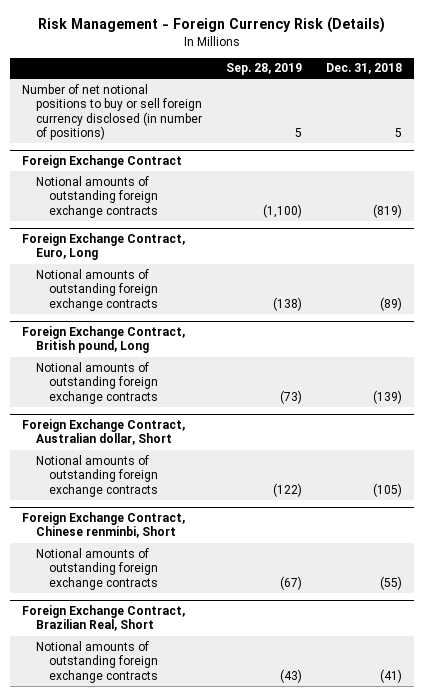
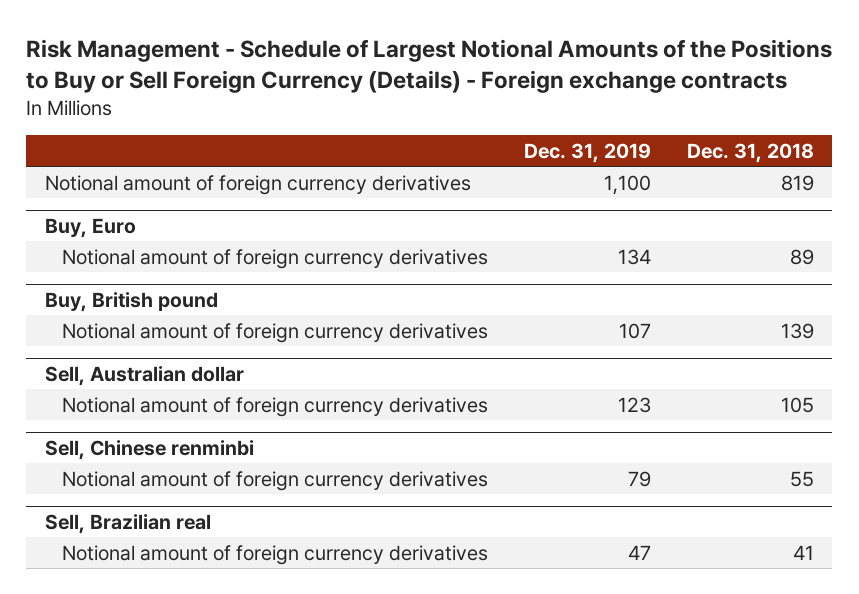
[37,17,385,34] Risk Management - Foreign Currency Risk (Details) -> [26,39,833,94] Risk Management - Schedule of Largest Notional Amounts of the Positions to Buy or Sell Foreign Currency (Details) - Foreign exchange contracts
[225,63,302,76] Sep. 28, 2019 -> none
none -> [523,142,651,163] Dec. 31, 2019
[22,83,202,141] Number of net notional positions to buy or sell foreign currency disclosed (in number of positions) -> none
[22,154,183,168] Foreign Exchange Contract -> none
[22,232,186,261] Foreign Exchange Contract, Euro, Long -> none
[22,325,186,354] Foreign Exchange Contract, British pound, Long -> none
[22,418,186,446] Foreign Exchange Contract, Australian dollar, Short -> none
[22,511,186,539] Foreign Exchange Contract, Chinese renminbi, Short -> none
[22,604,186,632] Foreign Exchange Contract, Brazilian Real, Short -> none
[35,175,158,218] Notional amounts of outstanding foreign exchange contracts -> [44,174,471,195] Notional amount of foreign currency derivatives
[372,203,402,218] (819) -> [781,174,815,191] 819
none -> [44,217,136,238] Buy, Euro
[35,268,158,311] Notional amounts of outstanding foreign exchange contracts -> [61,248,488,269] Notional amount of foreign currency derivatives
[379,296,402,311] (89) -> [790,248,815,265] 89
none -> [44,291,218,312] Buy, British pound
[35,361,158,404] Notional amounts of outstanding foreign exchange contracts -> [61,322,488,343] Notional amount of foreign currency derivatives
[372,389,402,404] (139) -> [781,322,815,339] 139
none -> [44,365,244,386] Sell, Australian dollar
[35,454,158,497] Notional amounts of outstanding foreign exchange contracts -> [61,396,488,417] Notional amount of foreign currency derivatives
[372,482,402,497] (105) -> [781,396,815,413] 105
none -> [44,439,254,460] Sell, Chinese renminbi
[35,547,158,590] Notional amounts of outstanding foreign exchange contracts -> [61,470,488,491] Notional amount of foreign currency derivatives
[379,575,402,590] (55) -> [790,470,815,487] 55
none -> [44,513,211,534] Sell, Brazilian real
[35,640,158,683] Notional amounts of outstanding foreign exchange contracts -> [61,544,488,565] Notional amount of foreign currency derivatives
[379,668,402,683] (41) -> [793,544,815,560] 41

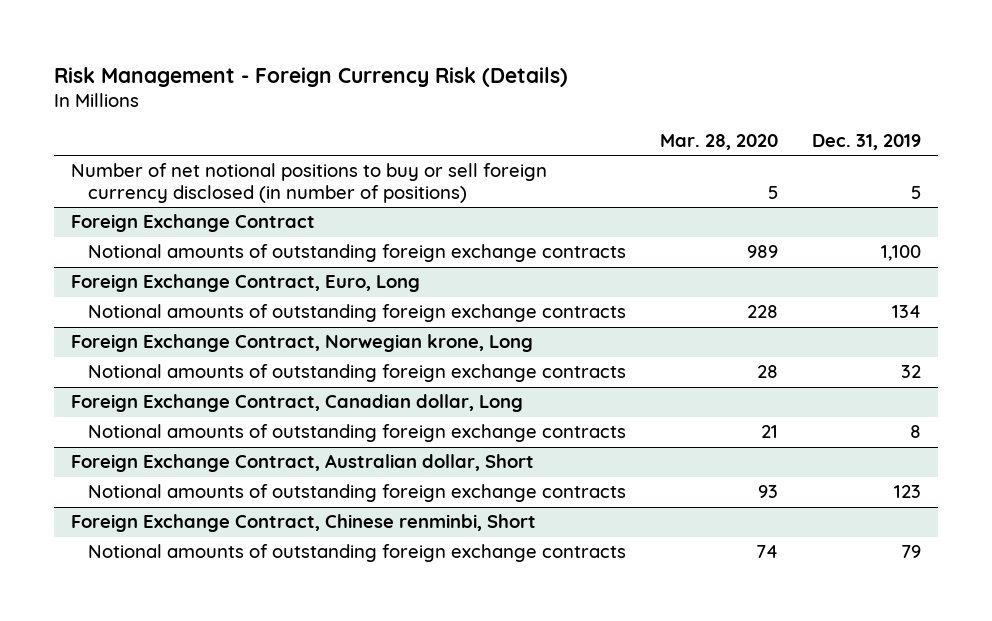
[26,39,833,94] Risk Management - Schedule of Largest Notional Amounts of the Positions to Buy or Sell Foreign Currency (Details) - Foreign exchange contracts -> [54,66,569,87] Risk Management - Foreign Currency Risk (Details)
[687,142,815,163] Dec. 31, 2018 -> none
none -> [659,134,778,151] Mar. 28, 2020
[44,217,136,238] Buy, Euro -> none
[44,291,218,312] Buy, British pound -> none
[44,365,244,386] Sell, Australian dollar -> none
[44,439,254,460] Sell, Chinese renminbi -> none
[44,513,211,534] Sell, Brazilian real -> none
none -> [71,163,548,203] Number of net notional positions to buy or sell foreign currency disclosed (in number of positions)
none -> [71,214,316,233] Foreign Exchange Contract
[44,174,471,195] Notional amount of foreign currency derivatives -> [87,244,626,263] Notional amounts of outstanding foreign exchange contracts
none -> [71,274,421,293] Foreign Exchange Contract, Euro, Long
[61,248,488,269] Notional amount of foreign currency derivatives -> [87,304,626,323] Notional amounts of outstanding foreign exchange contracts
none -> [71,334,534,353] Foreign Exchange Contract, Norwegian krone, Long
[61,322,488,343] Notional amount of foreign currency derivatives -> [87,364,626,383] Notional amounts of outstanding foreign exchange contracts
[618,322,651,339] 107 -> [901,365,922,379] 32
none -> [71,394,524,413] Foreign Exchange Contract, Canadian dollar, Long
[61,396,488,417] Notional amount of foreign currency derivatives -> [87,424,626,443] Notional amounts of outstanding foreign exchange contracts
[617,396,651,413] 123 -> [910,425,922,439] 8
none -> [71,454,535,473] Foreign Exchange Contract, Australian dollar, Short
[61,470,488,491] Notional amount of foreign currency derivatives -> [87,484,626,503] Notional amounts of outstanding foreign exchange contracts
[627,470,651,487] 79 -> [894,485,922,499] 123
none -> [71,514,537,533] Foreign Exchange Contract, Chinese renminbi, Short
[61,544,488,565] Notional amount of foreign currency derivatives -> [87,544,626,563] Notional amounts of outstanding foreign exchange contracts
[627,544,651,560] 47 -> [901,545,922,559] 79

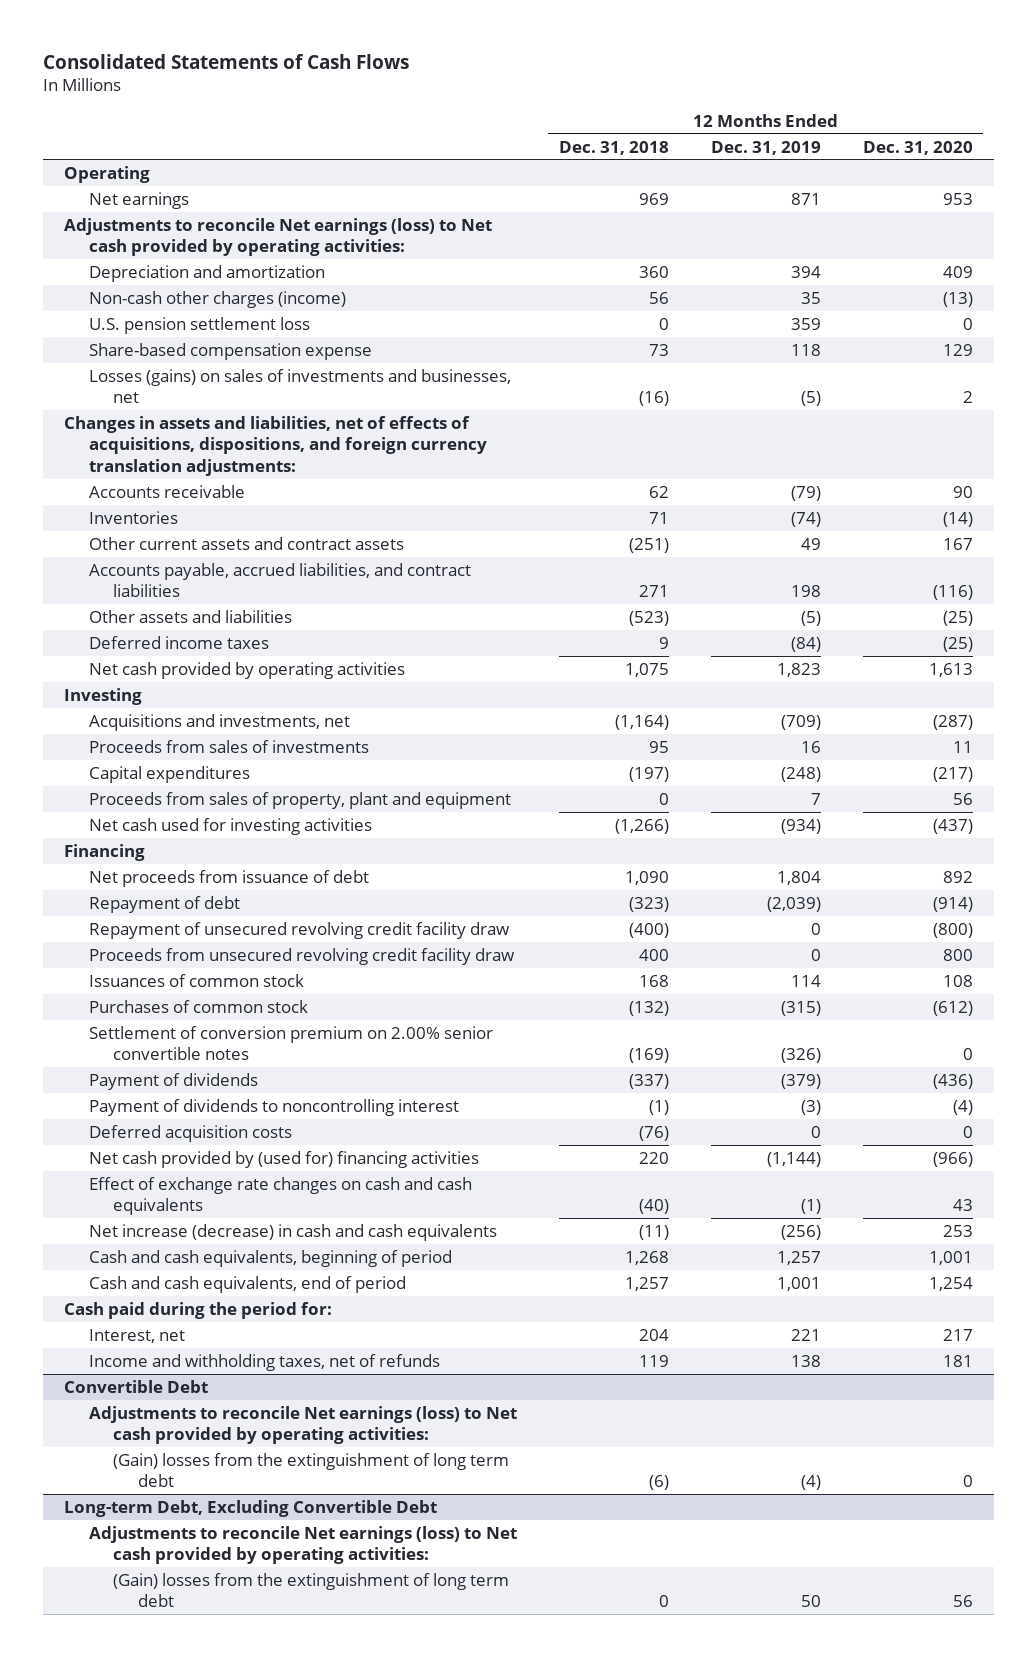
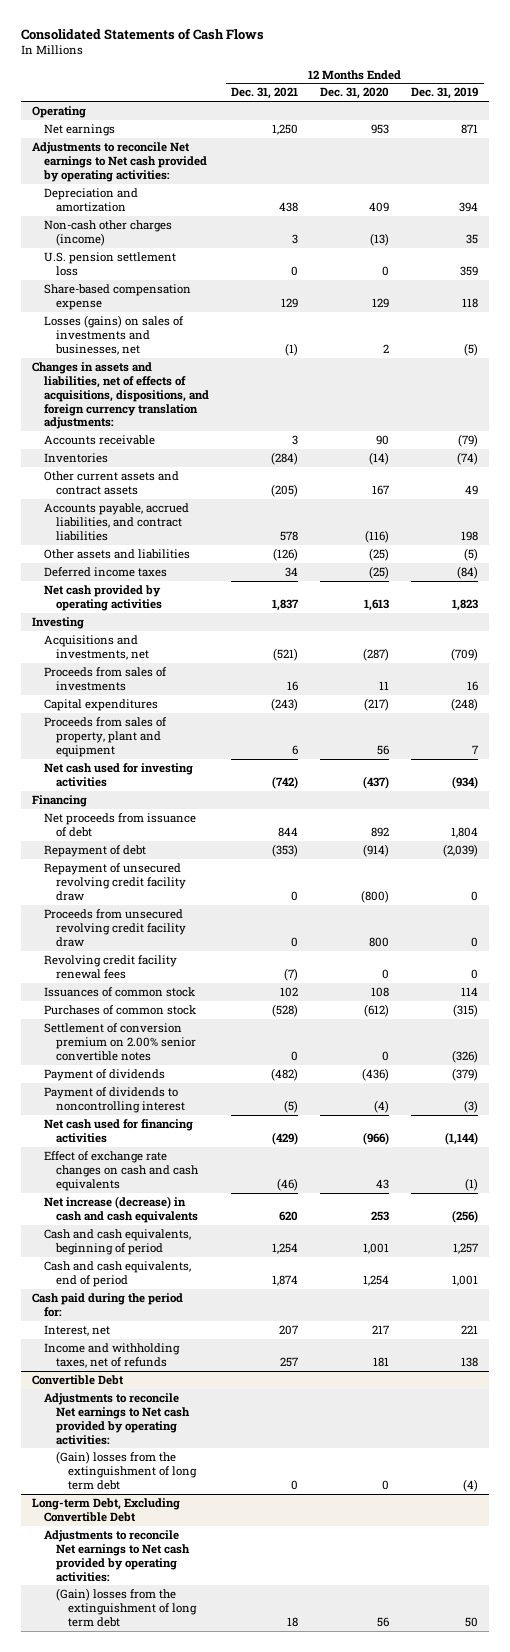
[558,140,669,155] Dec. 31, 2018 -> none
none -> [231,87,299,100] Dec. 31, 2021
[63,217,492,257] Adjustments to reconcile Net earnings (loss) to Net cash provided by operating activities: -> [32,142,208,182] Adjustments to reconcile Net earnings to Net cash provided by operating activities:
none -> [44,955,178,979] Revolving credit facility renewal fees
[88,1124,292,1142] Deferred acquisition costs -> none
[88,1150,479,1168] Net cash provided by (used for) financing activities -> [44,1119,194,1143] Net cash used for financing activities
[88,1405,517,1445] Adjustments to reconcile Net earnings (loss) to Net cash provided by operating activities: -> [44,1393,190,1445] Adjustments to reconcile Net earnings to Net cash provided by operating activities:
[88,1525,517,1565] Adjustments to reconcile Net earnings (loss) to Net cash provided by operating activities: -> [44,1530,190,1582] Adjustments to reconcile Net earnings to Net cash provided by operating activities:

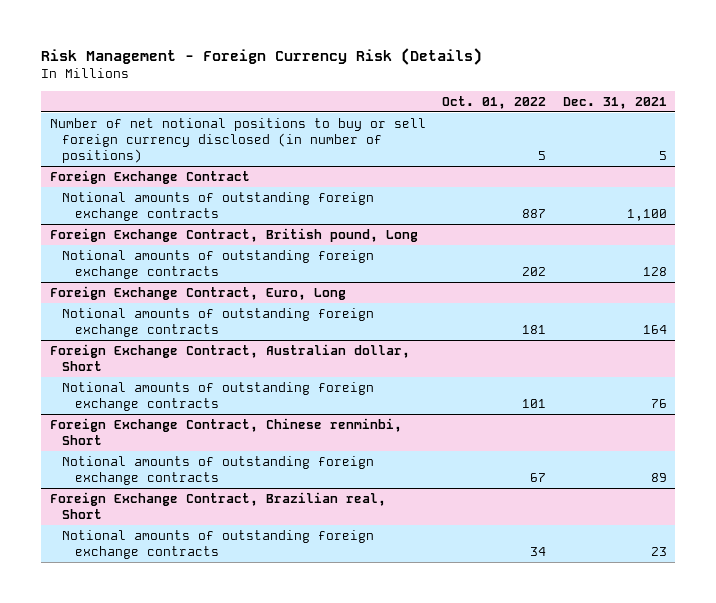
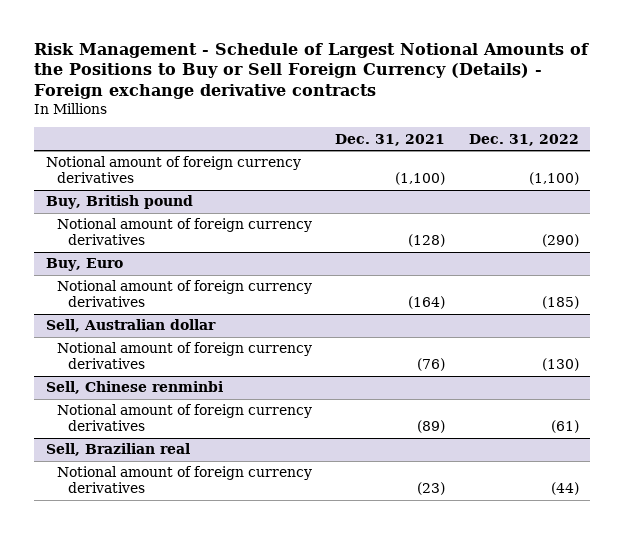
[41,48,483,66] Risk Management - Foreign Currency Risk (Details) -> [33,42,589,100] Risk Management - Schedule of Largest Notional Amounts of the Positions to Buy or Sell Foreign Currency (Details) - Foreign exchange derivative contracts
[442,95,547,109] Oct. 01, 2022 -> none
none -> [468,133,579,146] Dec. 31, 2022
[49,117,426,164] Number of net notional positions to buy or sell foreign currency disclosed (in number of positions) -> none
[49,169,250,184] Foreign Exchange Contract -> none
[49,227,418,242] Foreign Exchange Contract, British pound, Long -> none
[49,285,346,300] Foreign Exchange Contract, Euro, Long -> none
[49,343,410,372] Foreign Exchange Contract, Australian dollar, Short -> none
[49,417,402,446] Foreign Exchange Contract, Chinese renminbi, Short -> none
[49,491,386,520] Foreign Exchange Contract, Brazilian real, Short -> none
[62,191,375,222] Notional amounts of outstanding foreign exchange contracts -> [45,156,301,184] Notional amount of foreign currency derivatives
[626,209,667,222] 1,100 -> [395,172,446,186] (1,100)
none -> [45,195,193,210] Buy, British pound
[62,249,375,280] Notional amounts of outstanding foreign exchange contracts -> [56,218,312,246] Notional amount of foreign currency derivatives
[642,267,667,277] 128 -> [408,234,446,248] (128)
none -> [45,258,123,272] Buy, Euro
[62,307,375,338] Notional amounts of outstanding foreign exchange contracts -> [56,280,312,308] Notional amount of foreign currency derivatives
[642,325,667,335] 164 -> [408,296,446,310] (164)
none -> [45,319,216,333] Sell, Australian dollar
[62,381,375,412] Notional amounts of outstanding foreign exchange contracts -> [56,342,312,370] Notional amount of foreign currency derivatives
[650,399,667,409] 76 -> [417,358,446,372] (76)
none -> [45,381,223,395] Sell, Chinese renminbi
[62,455,375,486] Notional amounts of outstanding foreign exchange contracts -> [56,404,312,432] Notional amount of foreign currency derivatives
[650,473,667,483] 89 -> [417,420,446,434] (89)
none -> [45,443,190,457] Sell, Brazilian real
[62,529,375,560] Notional amounts of outstanding foreign exchange contracts -> [56,466,312,494] Notional amount of foreign currency derivatives
[650,547,667,557] 23 -> [417,482,446,496] (23)

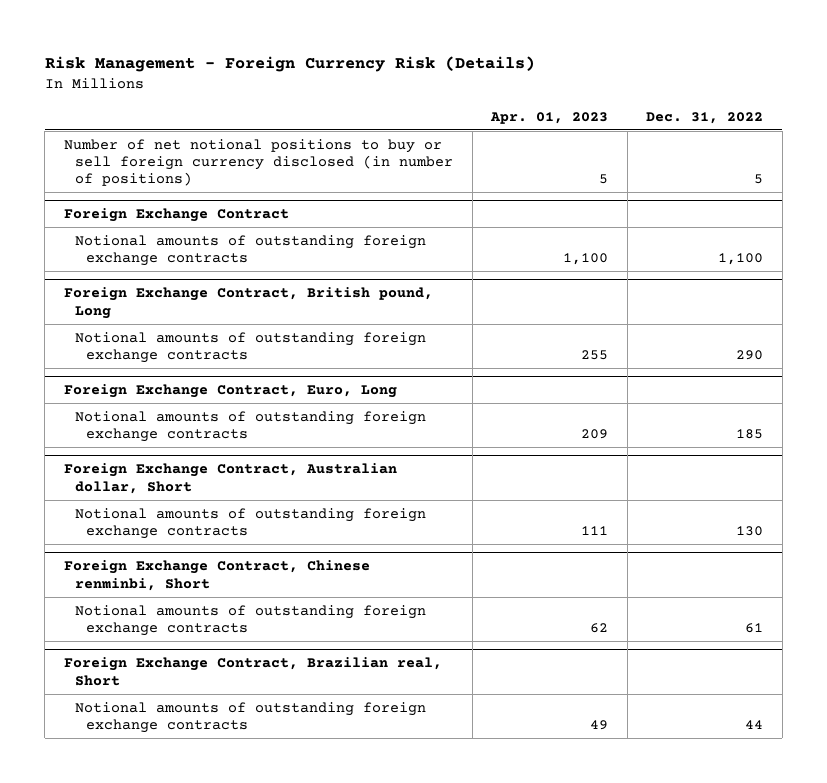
[33,42,589,100] Risk Management - Schedule of Largest Notional Amounts of the Positions to Buy or Sell Foreign Currency (Details) - Foreign exchange derivative contracts -> [44,55,535,72] Risk Management - Foreign Currency Risk (Details)
[335,133,446,146] Dec. 31, 2021 -> none
none -> [490,111,609,124] Apr. 01, 2023
[45,195,193,210] Buy, British pound -> none
[45,258,123,272] Buy, Euro -> none
[45,319,216,333] Sell, Australian dollar -> none
[45,381,223,395] Sell, Chinese renminbi -> none
[45,443,190,457] Sell, Brazilian real -> none
none -> [63,138,454,187] Number of net notional positions to buy or sell foreign currency disclosed (in number of positions)
none -> [63,208,289,223] Foreign Exchange Contract
[45,156,301,184] Notional amount of foreign currency derivatives -> [75,234,427,266] Notional amounts of outstanding foreign exchange contracts
[528,172,579,186] (1,100) -> [718,252,764,265] 1,100
none -> [63,287,433,319] Foreign Exchange Contract, British pound, Long
[56,218,312,246] Notional amount of foreign currency derivatives -> [75,331,427,363] Notional amounts of outstanding foreign exchange contracts
[541,234,579,248] (290) -> [736,349,764,360] 290
none -> [63,384,397,399] Foreign Exchange Contract, Euro, Long
[56,280,312,308] Notional amount of foreign currency derivatives -> [75,410,427,442] Notional amounts of outstanding foreign exchange contracts
[541,296,579,310] (185) -> [736,428,764,439] 185
none -> [63,463,397,494] Foreign Exchange Contract, Australian dollar, Short
[56,342,312,370] Notional amount of foreign currency derivatives -> [75,507,427,539] Notional amounts of outstanding foreign exchange contracts
[541,358,579,372] (130) -> [736,525,764,536] 130
none -> [63,560,370,591] Foreign Exchange Contract, Chinese renminbi, Short
[56,404,312,432] Notional amount of foreign currency derivatives -> [75,604,427,636] Notional amounts of outstanding foreign exchange contracts
[550,420,579,434] (61) -> [745,622,764,633] 61
none -> [63,657,442,686] Foreign Exchange Contract, Brazilian real, Short
[56,466,312,494] Notional amount of foreign currency derivatives -> [75,701,427,733] Notional amounts of outstanding foreign exchange contracts
[550,482,579,496] (44) -> [745,719,764,729] 44

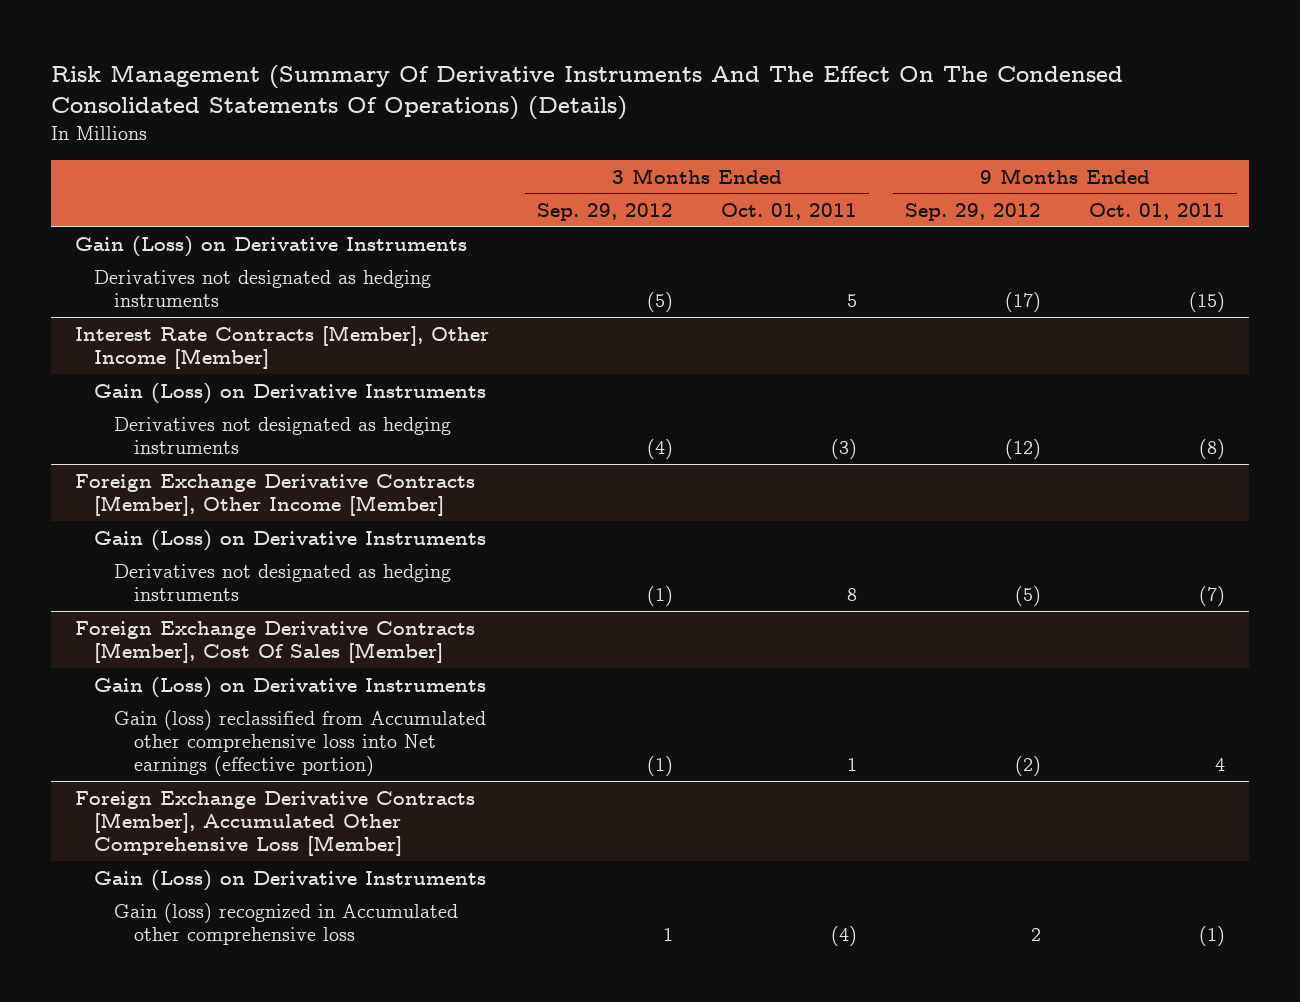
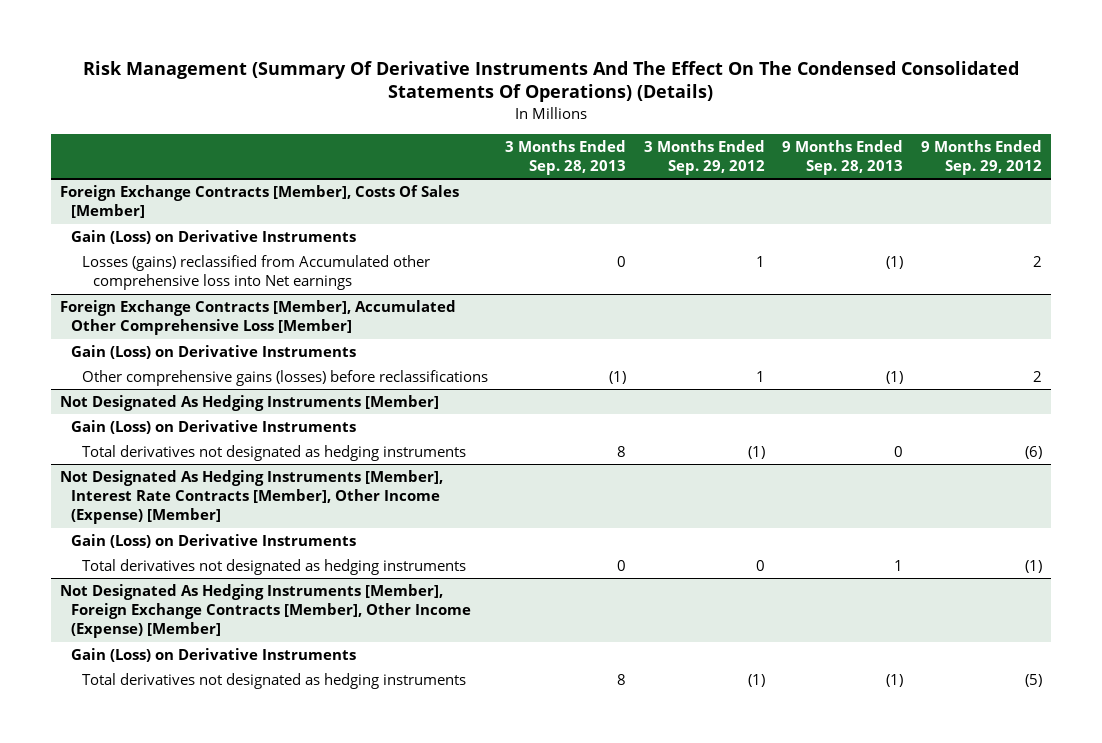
[721,202,858,220] Oct. 01, 2011 -> none
[1089,202,1226,220] Oct. 01, 2011 -> none
none -> [505,139,627,175] 3 Months Ended Sep. 28, 2013
none -> [782,139,904,175] 9 Months Ended Sep. 28, 2013
none -> [59,185,459,219] Foreign Exchange Contracts [Member], Costs Of Sales [Member]
[94,269,432,307] Derivatives not designated as hedging instruments -> none
[74,324,489,369] Interest Rate Contracts [Member], Other Income [Member] -> none
none -> [81,255,430,291] Losses (gains) reclassified from Accumulated other comprehensive loss into Net earnings
none -> [59,300,456,336] Foreign Exchange Contracts [Member], Accumulated Other Comprehensive Loss [Member]
[114,416,452,454] Derivatives not designated as hedging instruments -> none
[74,473,475,516] Foreign Exchange Derivative Contracts [Member], Other Income [Member] -> none
none -> [81,370,488,387] Other comprehensive gains (losses) before reclassifications
none -> [59,395,439,412] Not Designated As Hedging Instruments [Member]
[74,620,475,663] Foreign Exchange Derivative Contracts [Member], Cost Of Sales [Member] -> none
[114,563,452,601] Derivatives not designated as hedging instruments -> [81,445,466,462] Total derivatives not designated as hedging instruments
[1015,585,1042,606] (5) -> [1024,446,1042,460] (6)
none -> [59,470,443,525] Not Designated As Hedging Instruments [Member], Interest Rate Contracts [Member], Other Income (Expense) [Member]
[114,709,487,777] Gain (loss) reclassified from Accumulated other comprehensive loss into Net earnings (effective portion) -> none
[74,790,475,857] Foreign Exchange Derivative Contracts [Member], Accumulated Other Comprehensive Loss [Member] -> none
none -> [81,559,466,576] Total derivatives not designated as hedging instruments
none -> [59,584,471,639] Not Designated As Hedging Instruments [Member], Foreign Exchange Contracts [Member], Other Income (Expense) [Member]
[114,902,459,945] Gain (loss) recognized in Accumulated other comprehensive loss -> none
none -> [81,673,466,690] Total derivatives not designated as hedging instruments

